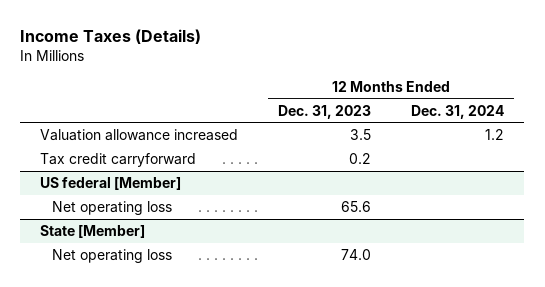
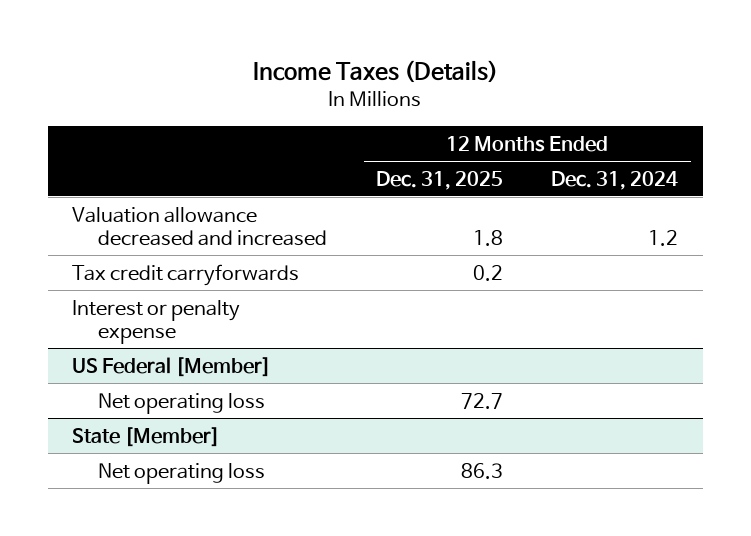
[278,104,372,119] Dec. 31, 2023 -> none
none -> [375,170,503,190] Dec. 31, 2025
[40,128,239,141] Valuation allowance increased -> [72,206,328,247] Valuation allowance decreased and increased
[40,152,197,167] Tax credit carryforward -> [72,263,300,286] Tax credit carryforwards
none -> [72,299,241,345] Interest or penalty expense
[40,176,182,190] US federal [Member] -> [72,356,272,377] US Federal [Member]

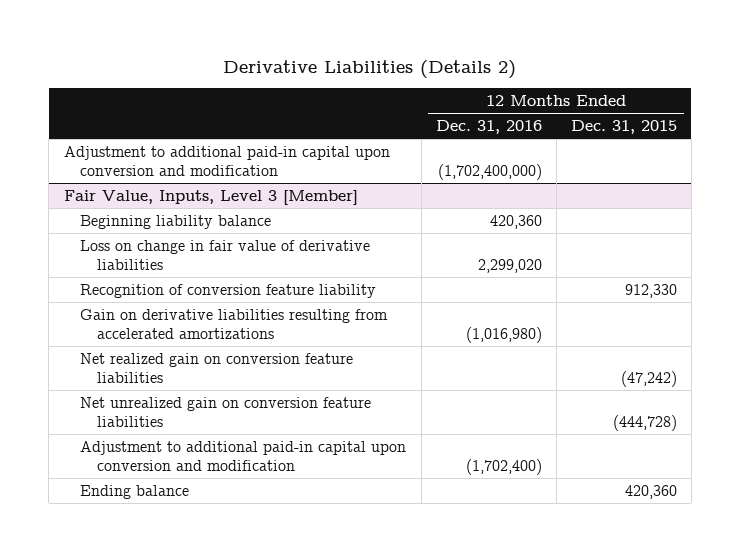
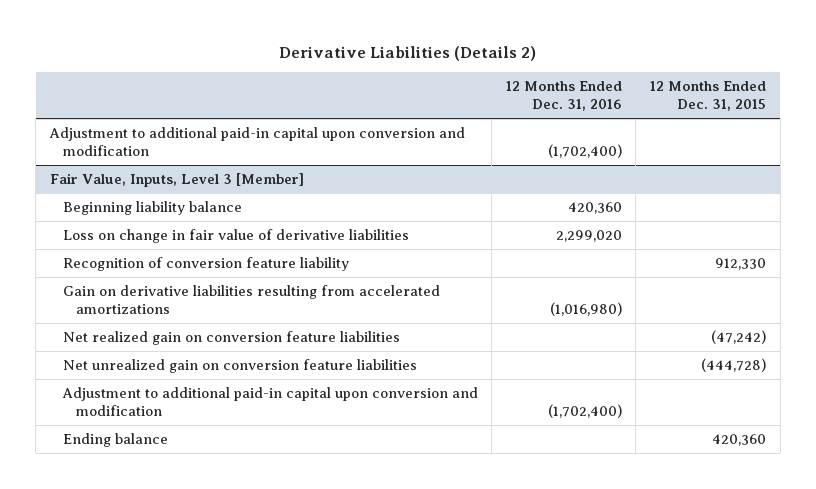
[437,163,542,180] (1,702,400,000) -> [547,143,622,158] (1,702,400)

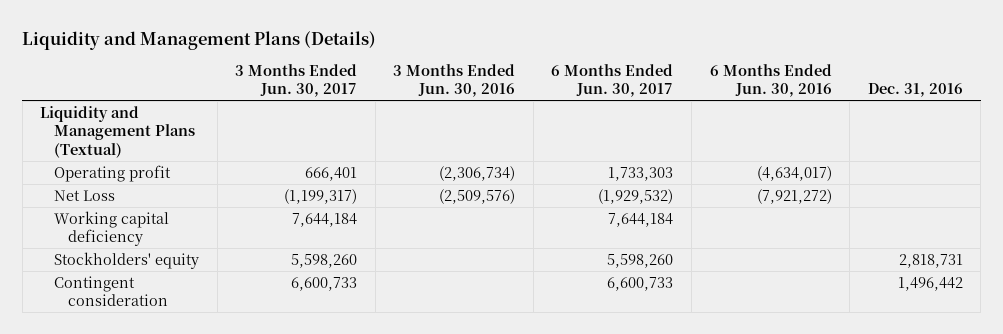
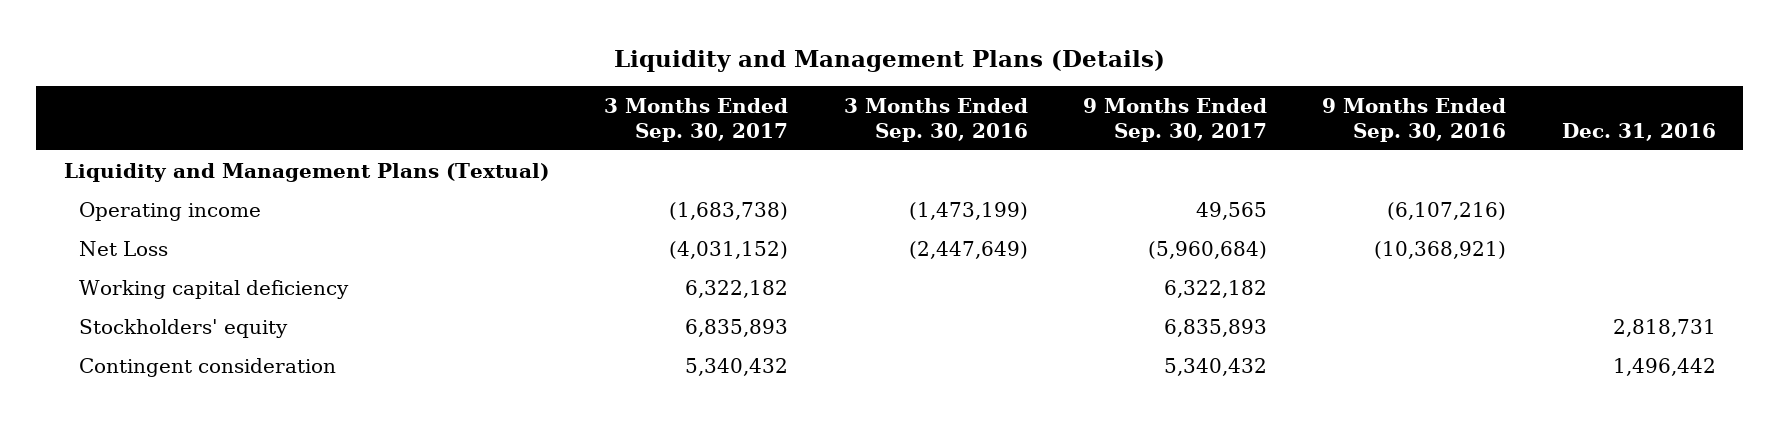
[235,63,358,98] 3 Months Ended Jun. 30, 2017 -> none
[393,63,516,98] 3 Months Ended Jun. 30, 2016 -> none
[551,63,674,98] 6 Months Ended Jun. 30, 2017 -> none
[709,63,832,98] 6 Months Ended Jun. 30, 2016 -> none
none -> [604,97,789,142] 3 Months Ended Sep. 30, 2017
none -> [843,97,1028,142] 3 Months Ended Sep. 30, 2016
none -> [1082,97,1267,142] 9 Months Ended Sep. 30, 2017
none -> [1322,97,1507,142] 9 Months Ended Sep. 30, 2016
[54,164,172,182] Operating profit -> [79,201,262,221] Operating income

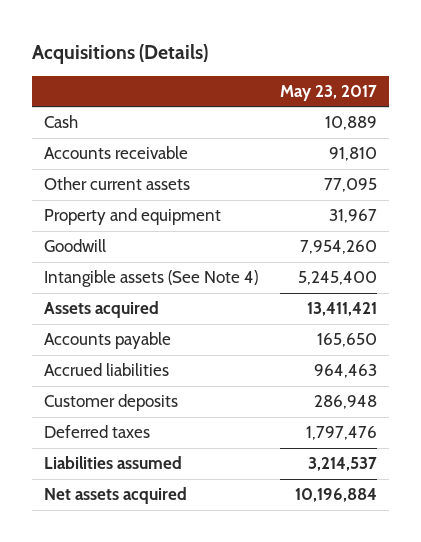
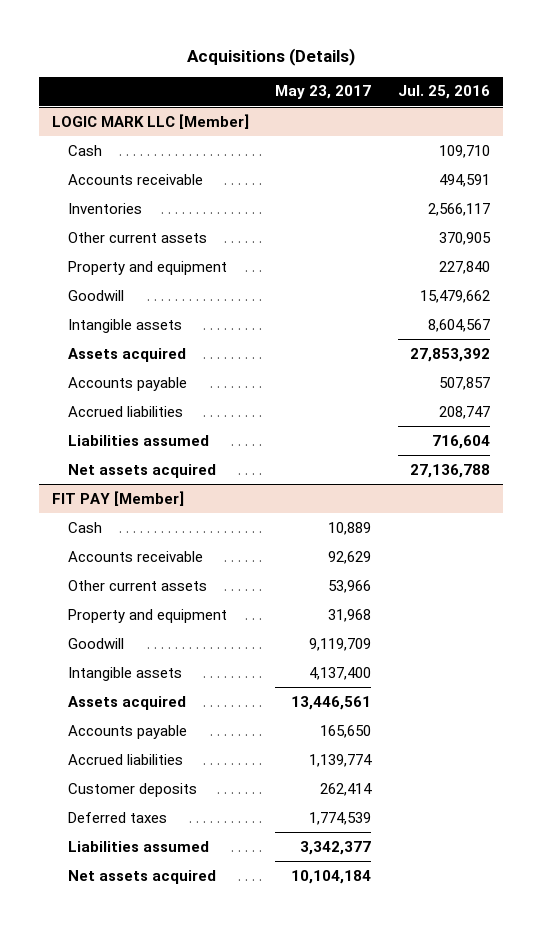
none -> [397,85,490,100] Jul. 25, 2016
none -> [51,113,249,129] LOGIC MARK LLC [Member]
none -> [67,144,102,156] Cash
none -> [67,173,203,185] Accounts receivable
none -> [67,202,142,214] Inventories
none -> [67,231,207,243] Other current assets
none -> [67,260,227,275] Property and equipment
none -> [67,289,124,301] Goodwill
none -> [67,318,182,333] Intangible assets
none -> [67,347,186,362] Assets acquired
none -> [67,376,187,391] Accounts payable
none -> [67,405,183,417] Accrued liabilities
none -> [67,434,209,446] Liabilities assumed
none -> [67,463,216,478] Net assets acquired
none -> [51,490,184,506] FIT PAY [Member]
[43,270,258,288] Intangible assets (See Note 4) -> none
[329,147,378,162] 91,810 -> [328,550,372,564] 92,629
[324,178,378,193] 77,095 -> [328,579,372,593] 53,966
[329,209,378,224] 31,967 -> [328,608,372,622] 31,968
[300,240,378,255] 7,954,260 -> [309,637,372,651] 9,119,709
none -> [67,666,182,681] Intangible assets
[307,302,378,317] 13,411,421 -> [291,695,372,710] 13,446,561
[314,364,378,379] 964,463 -> [309,753,373,767] 1,139,774
[314,395,378,410] 286,948 -> [320,782,373,796] 262,414
[306,426,378,441] 1,797,476 -> [309,811,372,825] 1,774,539
[308,457,378,472] 3,214,537 -> [300,840,372,855] 3,342,377
[295,488,378,503] 10,196,884 -> [291,869,372,884] 10,104,184

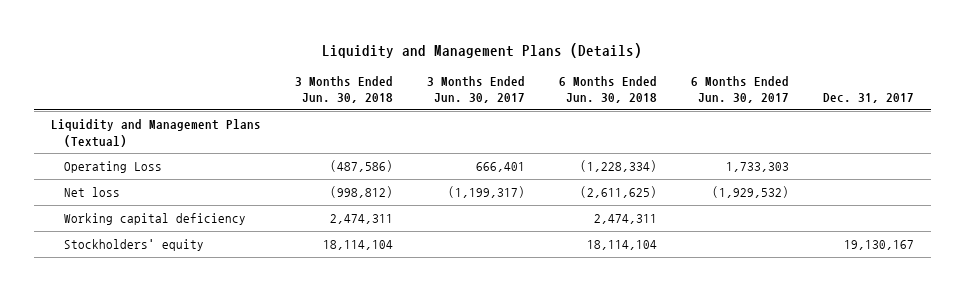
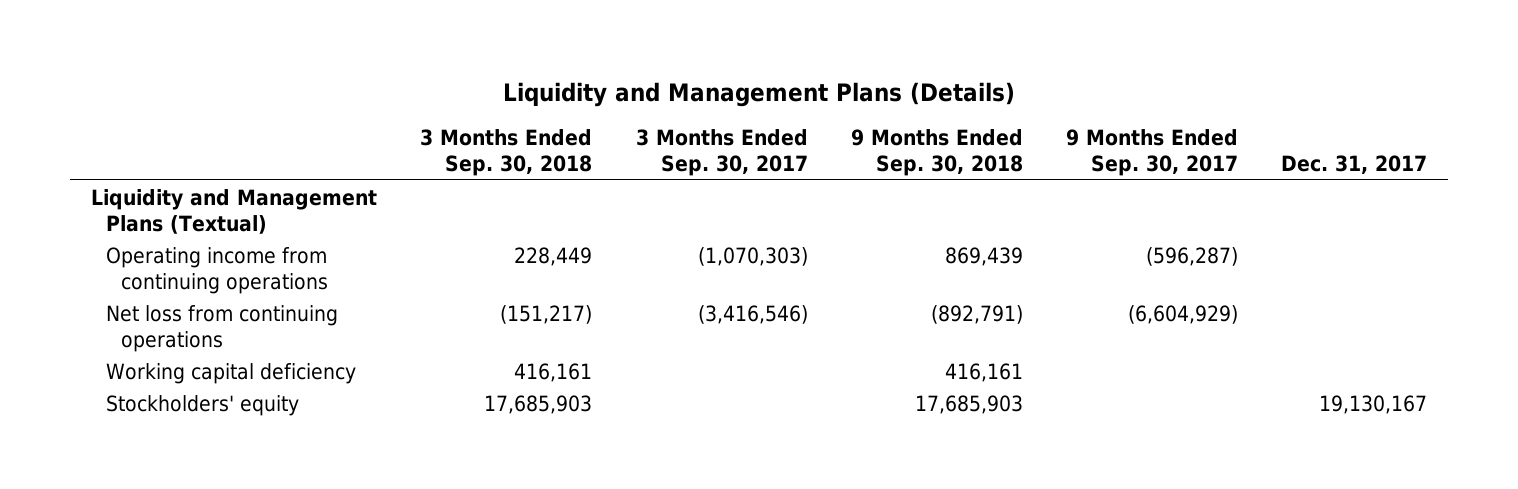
[294,75,393,104] 3 Months Ended Jun. 30, 2018 -> none
[426,75,525,104] 3 Months Ended Jun. 30, 2017 -> none
[558,75,657,104] 6 Months Ended Jun. 30, 2018 -> none
[690,75,789,104] 6 Months Ended Jun. 30, 2017 -> none
none -> [420,129,593,177] 3 Months Ended Sep. 30, 2018
none -> [635,129,808,177] 3 Months Ended Sep. 30, 2017
none -> [850,129,1023,177] 9 Months Ended Sep. 30, 2018
none -> [1065,129,1238,177] 9 Months Ended Sep. 30, 2017
[64,187,121,198] Net loss -> none
[64,161,163,174] Operating Loss -> [106,246,329,294] Operating income from continuing operations
none -> [106,304,339,352] Net loss from continuing operations

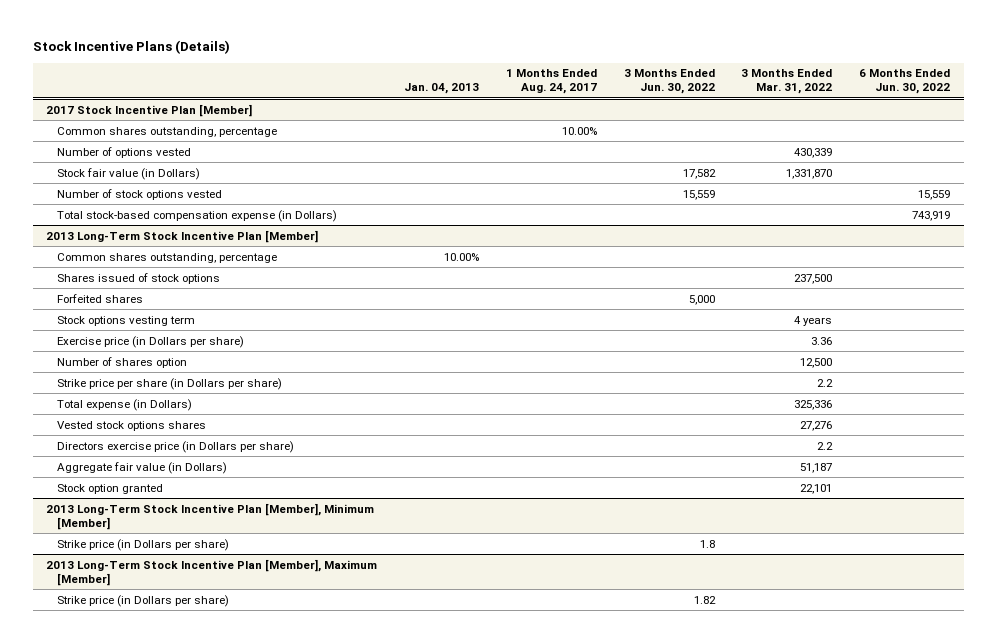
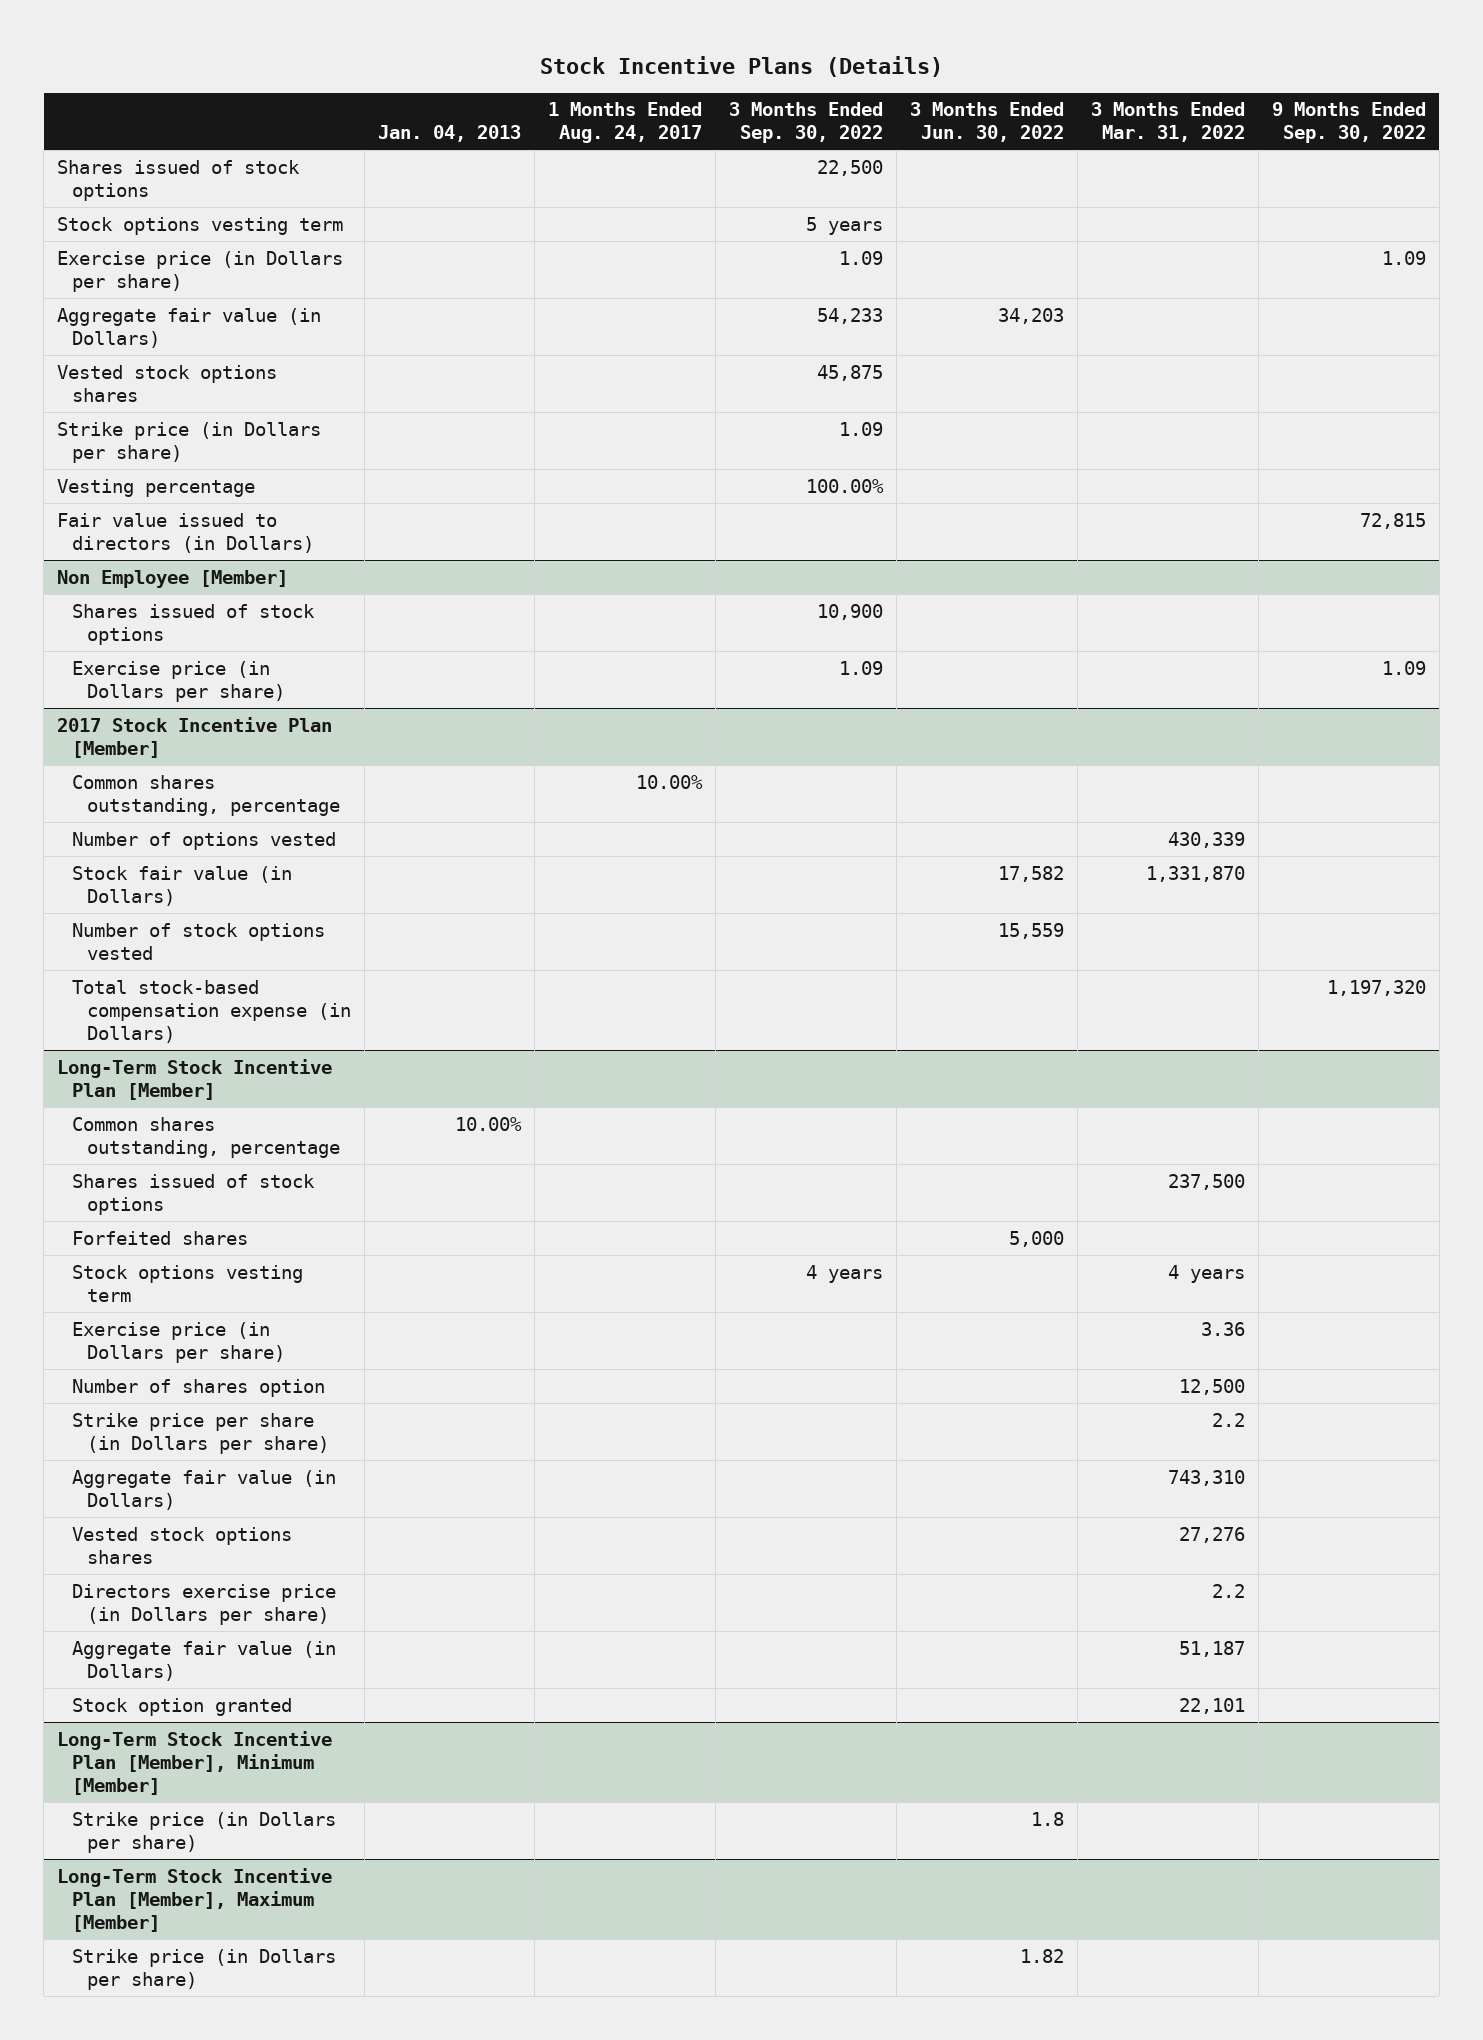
[859,69,951,95] 6 Months Ended Jun. 30, 2022 -> none
none -> [728,102,883,144] 3 Months Ended Sep. 30, 2022
none -> [1271,102,1426,144] 9 Months Ended Sep. 30, 2022
none -> [57,159,301,201] Shares issued of stock options
none -> [57,216,344,235] Stock options vesting term
none -> [57,250,344,292] Exercise price (in Dollars per share)
none -> [57,307,322,348] Aggregate fair value (in Dollars)
none -> [57,364,278,402] Vested stock options shares
none -> [57,421,322,463] Strike price (in Dollars per share)
none -> [57,478,256,497] Vesting percentage
none -> [57,512,315,553] Fair value issued to directors (in Dollars)
none -> [57,569,289,588] Non Employee [Member]
none -> [72,603,316,645] Shares issued of stock options
none -> [72,660,286,702] Exercise price (in Dollars per share)
[46,229,319,243] 2013 Long-Term Stock Incentive Plan [Member] -> [57,1058,333,1100] Long-Term Stock Incentive Plan [Member]
[57,398,193,411] Total expense (in Dollars) -> [72,1469,337,1510] Aggregate fair value (in Dollars)
[794,399,833,410] 325,336 -> [1167,1469,1245,1486] 743,310
[46,502,375,530] 2013 Long-Term Stock Incentive Plan [Member], Minimum [Member] -> [57,1730,333,1795] Long-Term Stock Incentive Plan [Member], Minimum [Member]
[46,558,378,586] 2013 Long-Term Stock Incentive Plan [Member], Maximum [Member] -> [57,1867,333,1932] Long-Term Stock Incentive Plan [Member], Maximum [Member]

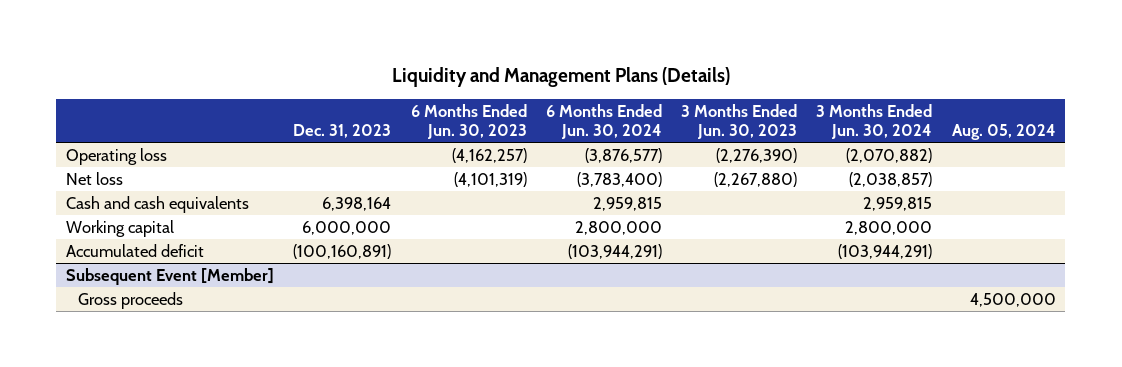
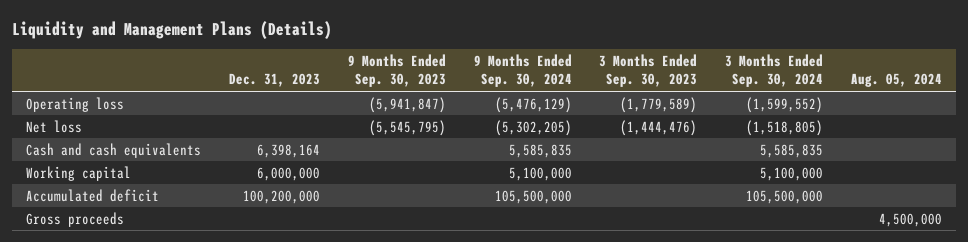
[410,103,527,140] 6 Months Ended Jun. 30, 2023 -> none
[545,103,662,140] 6 Months Ended Jun. 30, 2024 -> none
[681,103,798,140] 3 Months Ended Jun. 30, 2023 -> none
[816,103,933,140] 3 Months Ended Jun. 30, 2024 -> none
none -> [347,53,446,88] 9 Months Ended Sep. 30, 2023
none -> [473,53,572,88] 9 Months Ended Sep. 30, 2024
none -> [599,53,698,88] 3 Months Ended Sep. 30, 2023
none -> [725,53,824,88] 3 Months Ended Sep. 30, 2024
[66,267,275,285] Subsequent Event [Member] -> none
[77,291,183,309] Gross proceeds -> none
[293,243,392,259] (100,160,891) -> [242,189,320,204] 100,200,000
none -> [25,211,124,227] Gross proceeds

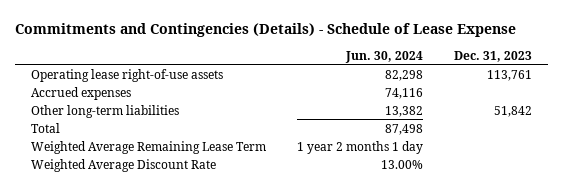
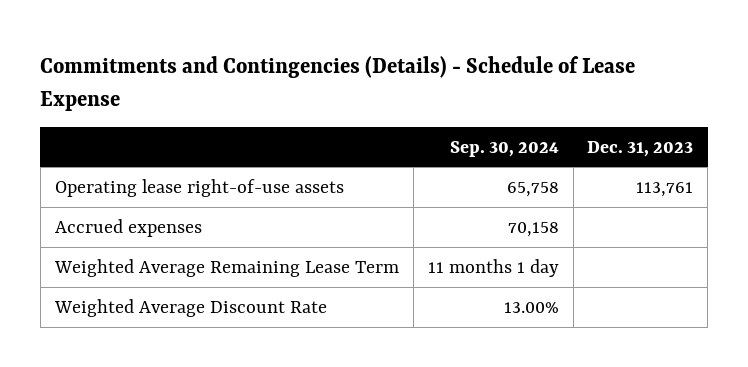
[345,50,424,63] Jun. 30, 2024 -> none
none -> [449,140,559,157] Sep. 30, 2024
[30,104,179,118] Other long-term liabilities -> none
[30,122,60,133] Total -> none

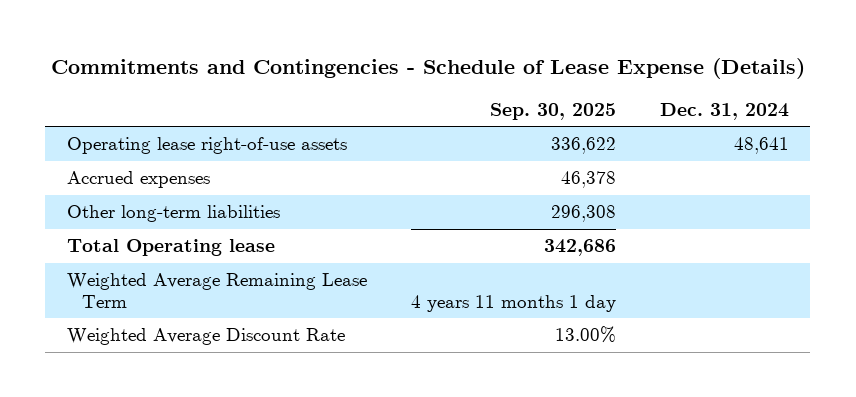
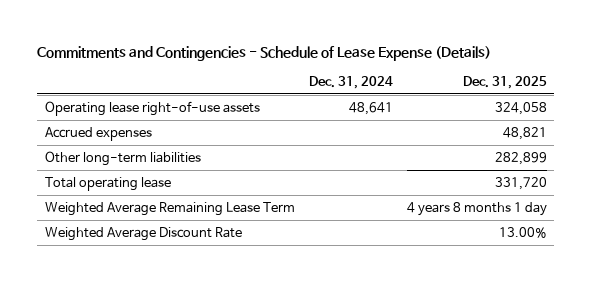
[489,102,616,120] Sep. 30, 2025 -> none
none -> [462,75,547,89] Dec. 31, 2025
[67,239,276,257] Total Operating lease -> [44,176,171,191] Total operating lease

